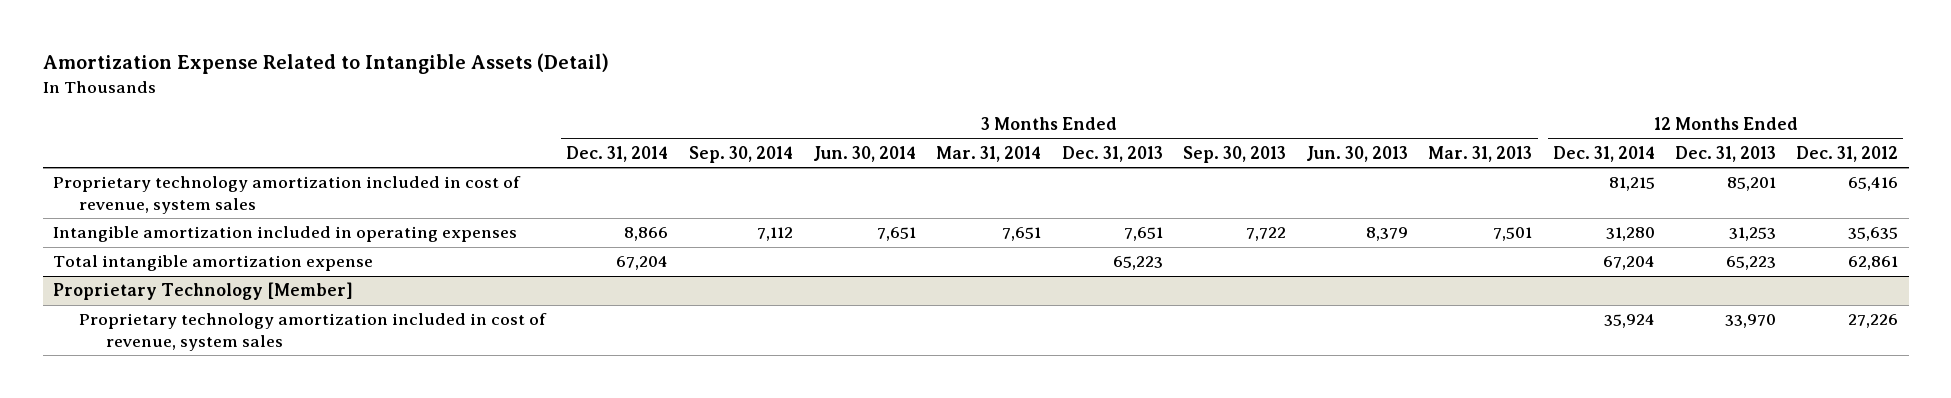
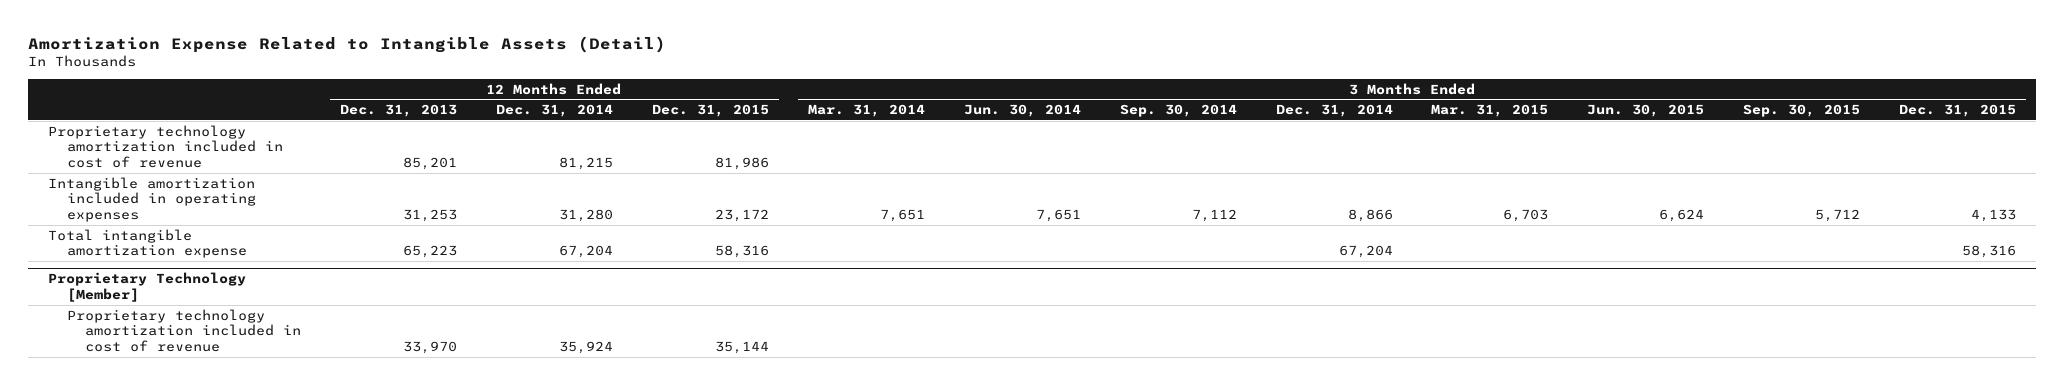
[1061,145,1163,162] Dec. 31, 2013 -> none
[1182,145,1286,163] Sep. 30, 2013 -> none
[1306,145,1409,162] Jun. 30, 2013 -> none
[1428,145,1533,162] Mar. 31, 2013 -> none
[1796,145,1899,162] Dec. 31, 2012 -> none
none -> [651,103,769,117] Dec. 31, 2015
none -> [1431,103,1549,117] Mar. 31, 2015
none -> [1587,103,1705,117] Jun. 30, 2015
none -> [1743,103,1861,117] Sep. 30, 2015
none -> [1899,103,2017,117] Dec. 31, 2015
[52,176,521,214] Proprietary technology amortization included in cost of revenue, system sales -> [47,124,283,168] Proprietary technology amortization included in cost of revenue
[79,313,548,351] Proprietary technology amortization included in cost of revenue, system sales -> [66,308,302,352] Proprietary technology amortization included in cost of revenue

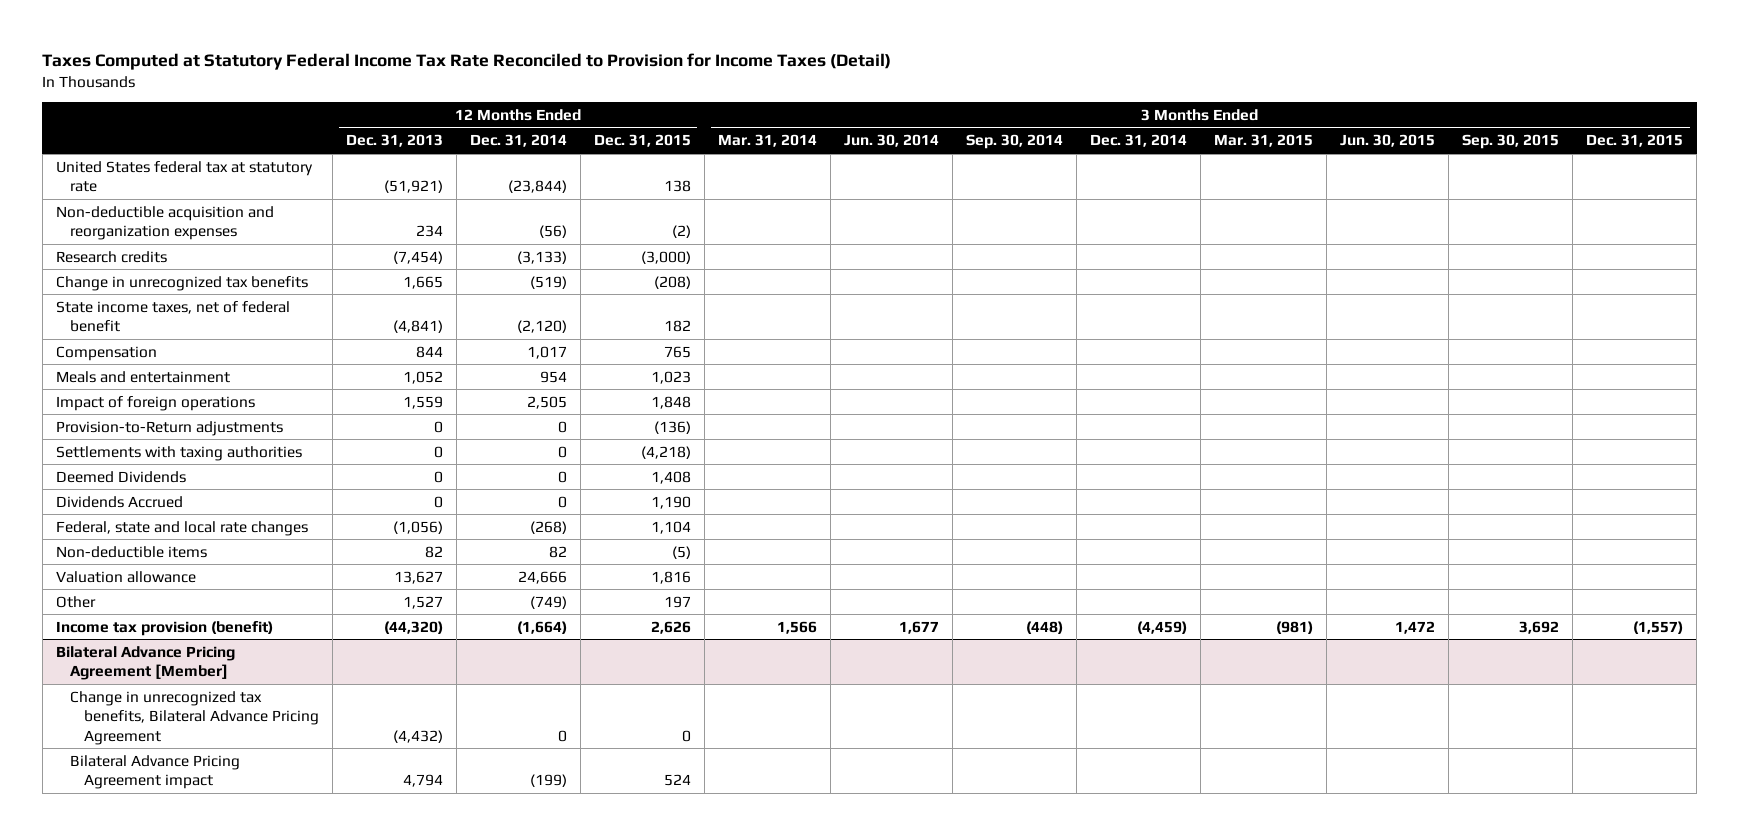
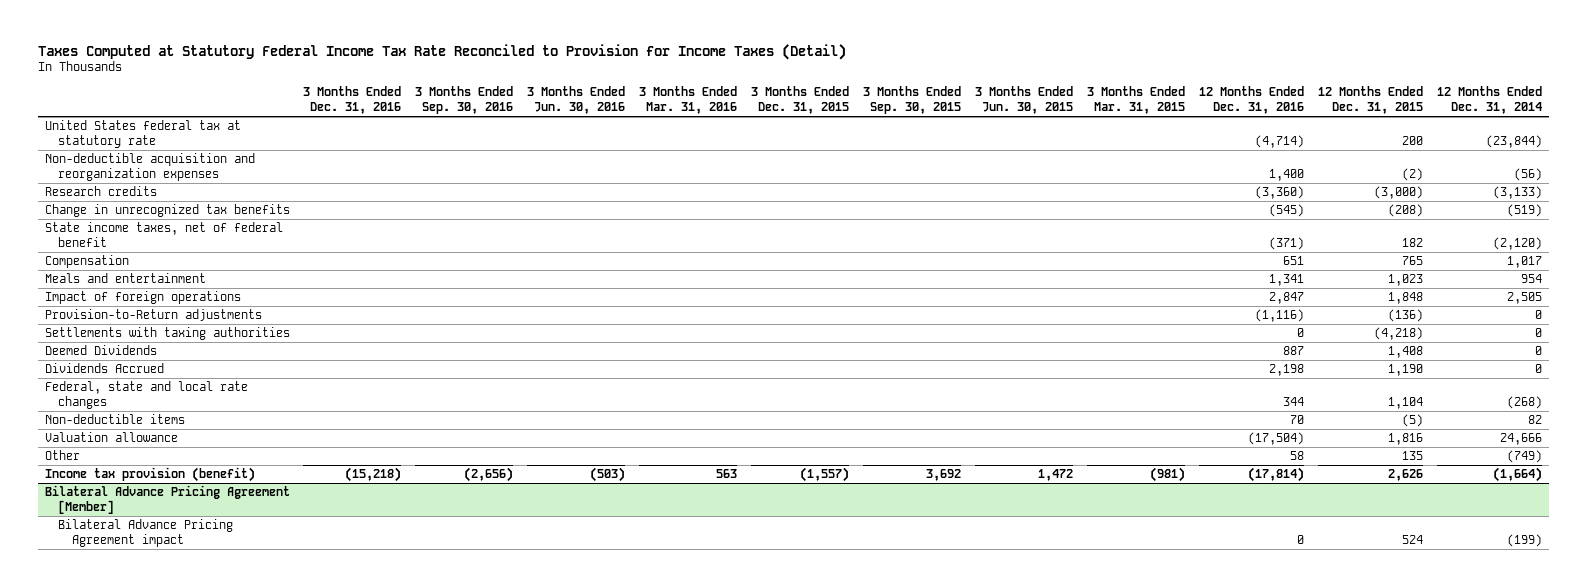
[345,134,443,148] Dec. 31, 2013 -> none
[717,134,817,148] Mar. 31, 2014 -> none
[843,134,939,148] Jun. 30, 2014 -> none
[965,134,1063,150] Sep. 30, 2014 -> none
[1089,134,1187,148] Dec. 31, 2014 -> none
none -> [303,86,402,115] 3 Months Ended Dec. 31, 2016
none -> [415,86,514,115] 3 Months Ended Sep. 30, 2016
none -> [527,86,626,115] 3 Months Ended Jun. 30, 2016
none -> [639,86,738,115] 3 Months Ended Mar. 31, 2016
none -> [1198,86,1304,115] 12 Months Ended Dec. 31, 2016
[663,180,691,193] 138 -> [1401,136,1423,146] 200
[663,595,691,608] 197 -> [1401,451,1423,461] 135
[69,690,319,745] Change in unrecognized tax benefits, Bilateral Advance Pricing Agreement -> none

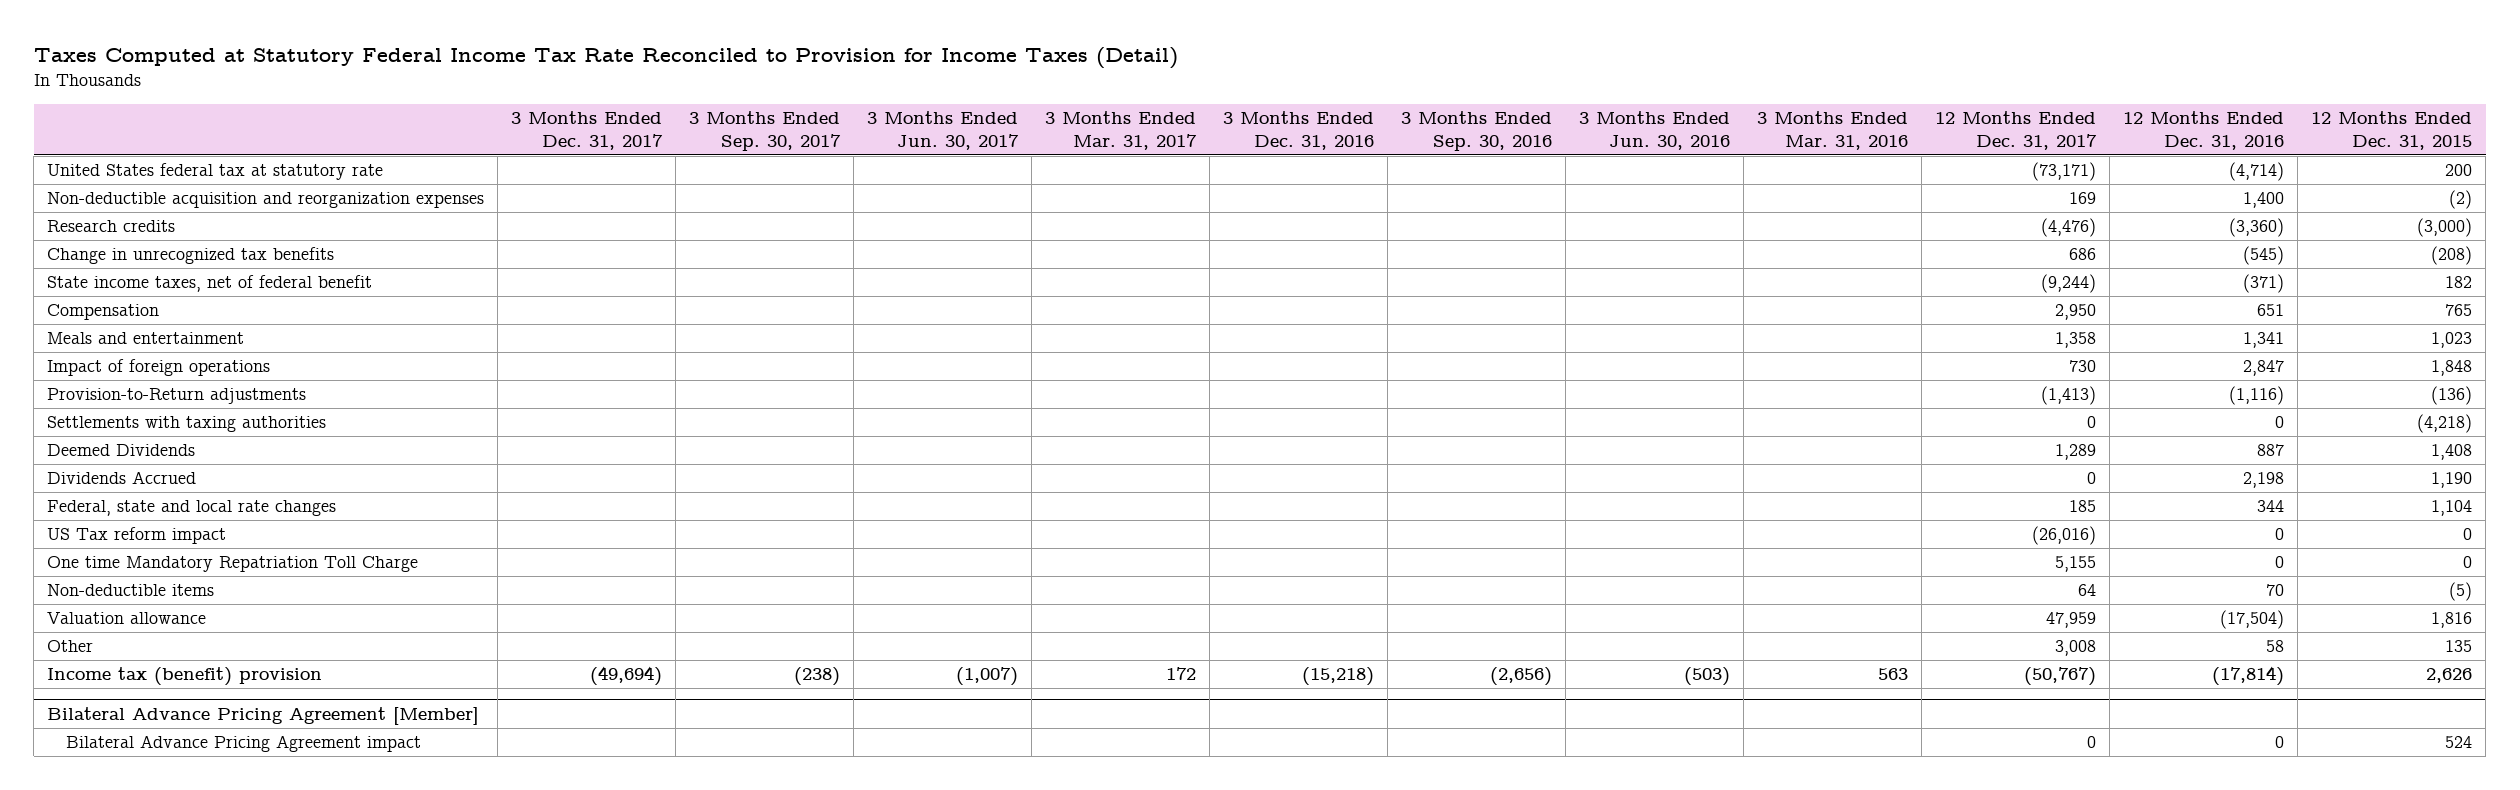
[751,86,850,115] 3 Months Ended Dec. 31, 2015 -> none
[863,86,962,115] 3 Months Ended Sep. 30, 2015 -> none
[975,86,1074,115] 3 Months Ended Jun. 30, 2015 -> none
[1087,86,1186,115] 3 Months Ended Mar. 31, 2015 -> none
[1436,86,1542,115] 12 Months Ended Dec. 31, 2014 -> none
none -> [511,111,664,151] 3 Months Ended Dec. 31, 2017
none -> [689,111,842,152] 3 Months Ended Sep. 30, 2017
none -> [867,111,1020,151] 3 Months Ended Jun. 30, 2017
none -> [1045,111,1198,151] 3 Months Ended Mar. 31, 2017
none -> [1935,111,2098,151] 12 Months Ended Dec. 31, 2017
none -> [47,527,227,545] US Tax reform impact
none -> [47,556,419,573] One time Mandatory Repatriation Toll Charge
[44,467,255,483] Income tax provision (benefit) -> [47,667,323,687] Income tax (benefit) provision

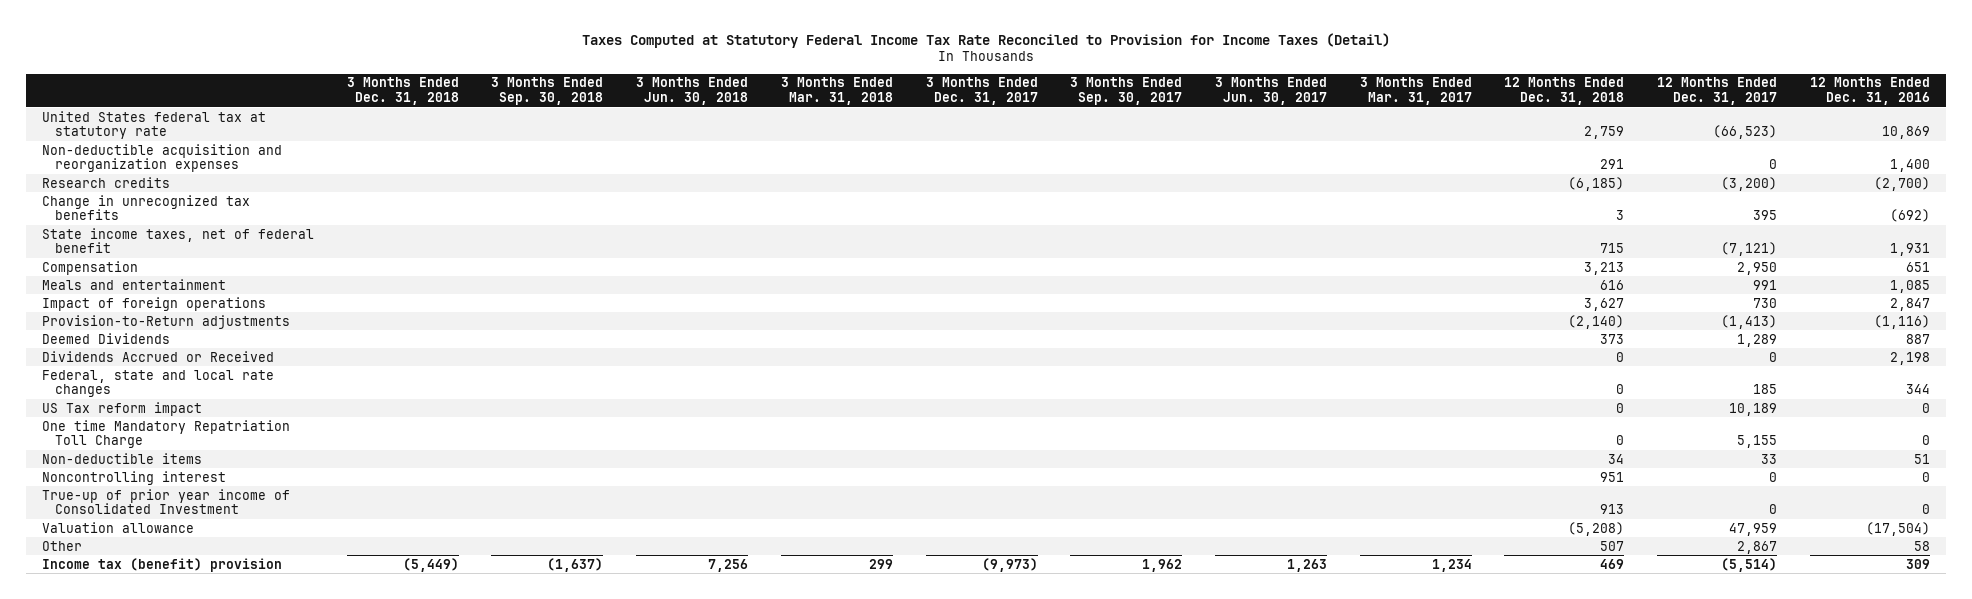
[1223,111,1375,151] 3 Months Ended Dec. 31, 2016 -> none
[1401,111,1553,152] 3 Months Ended Sep. 30, 2016 -> none
[1579,111,1731,151] 3 Months Ended Jun. 30, 2016 -> none
[1757,111,1909,151] 3 Months Ended Mar. 31, 2016 -> none
[2311,111,2473,151] 12 Months Ended Dec. 31, 2015 -> none
none -> [346,77,459,105] 3 Months Ended Dec. 31, 2018
none -> [491,77,604,105] 3 Months Ended Sep. 30, 2018
none -> [636,77,749,105] 3 Months Ended Jun. 30, 2018
none -> [780,77,893,105] 3 Months Ended Mar. 31, 2018
none -> [1504,77,1625,105] 12 Months Ended Dec. 31, 2018
[2032,162,2097,182] (73,171) -> [1713,125,1778,140] (66,523)
[2229,162,2285,182] (4,714) -> [1881,126,1930,140] 10,869
[2069,192,2097,205] 169 -> [1769,159,1778,170] 0
[2041,218,2097,238] (4,476) -> [1721,176,1778,191] (3,200)
[2229,218,2285,238] (3,360) -> [1873,176,1930,191] (2,700)
[2069,248,2097,261] 686 -> [1753,210,1778,221] 395
[2243,246,2285,266] (545) -> [1889,209,1930,223] (692)
[2041,274,2097,294] (9,244) -> [1721,242,1778,257] (7,121)
[2243,274,2285,294] (371) -> [1889,243,1930,257] 1,931
[2055,332,2097,349] 1,358 -> [1753,279,1778,290] 991
[2243,332,2285,349] 1,341 -> [1889,279,1930,293] 1,085
[47,416,327,433] Settlements with taxing authorities -> none
[47,471,197,485] Dividends Accrued -> [42,350,275,362] Dividends Accrued or Received
[2032,526,2097,546] (26,016) -> [1729,402,1778,416] 10,189
[2078,584,2097,597] 64 -> [1761,453,1778,464] 33
[2266,584,2285,597] 70 -> [1913,453,1930,464] 51
none -> [42,470,227,485] Noncontrolling interest
none -> [42,488,291,515] True-up of prior year income of Consolidated Investment
[47,706,480,725] Bilateral Advance Pricing Agreement [Member] -> none
[66,735,422,753] Bilateral Advance Pricing Agreement impact -> none
[2055,640,2097,657] 3,008 -> [1737,540,1778,554] 2,867
[590,666,663,687] (49,694) -> [981,557,1038,572] (9,973)
[794,667,841,687] (238) -> [1142,558,1183,572] 1,962
[956,667,1019,687] (1,007) -> [1286,558,1327,572] 1,263
[1166,667,1197,681] 172 -> [1431,558,1472,572] 1,234
[2024,667,2097,687] (50,767) -> [1721,557,1778,572] (5,514)
[2212,666,2285,687] (17,814) -> [1905,558,1930,569] 309

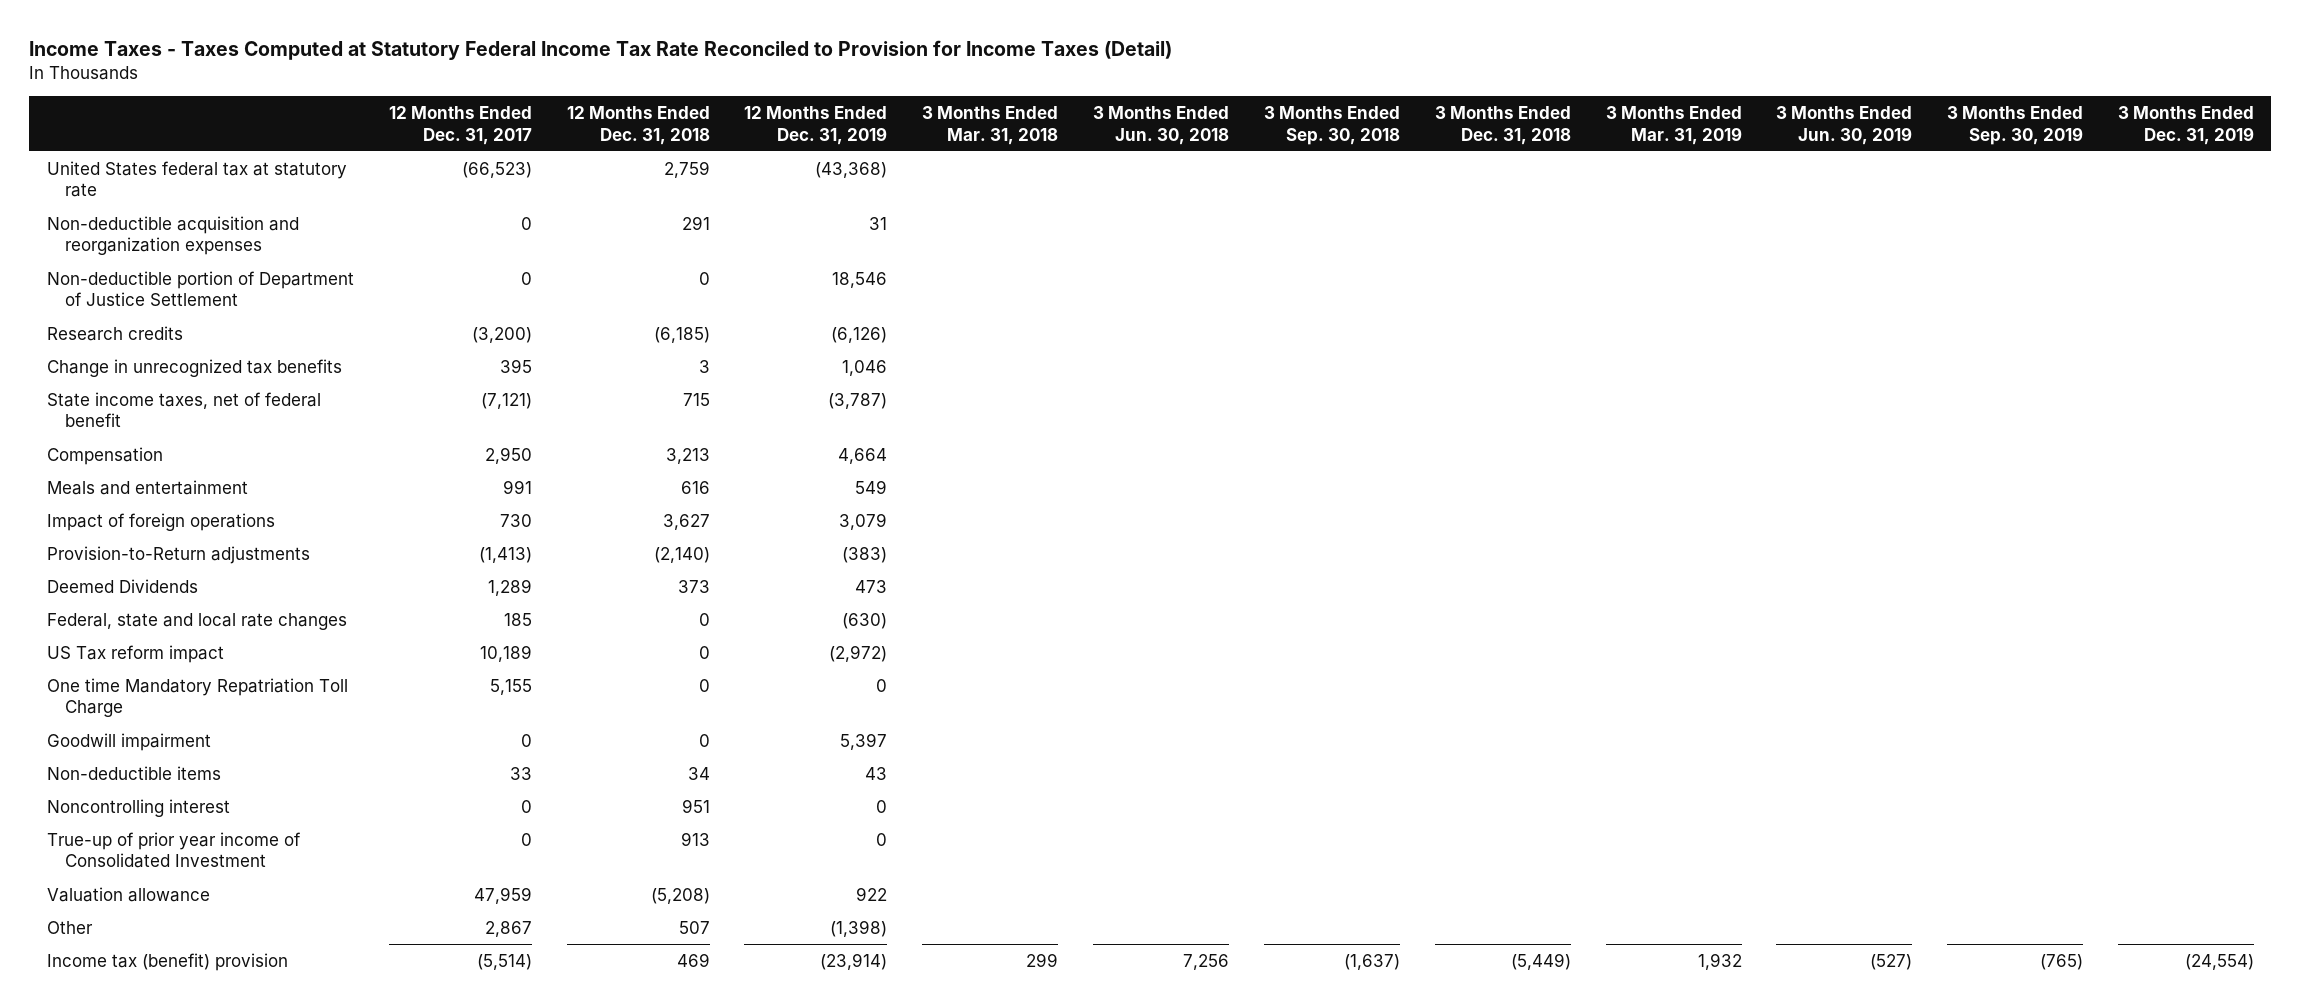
[581,32,1390,48] Taxes Computed at Statutory Federal Income Tax Rate Reconciled to Provision for Income Taxes (Detail) -> [29,40,1173,61] Income Taxes - Taxes Computed at Statutory Federal Income Tax Rate Reconciled to Provision for Income Taxes (Detail)
[925,77,1038,105] 3 Months Ended Dec. 31, 2017 -> none
[1070,77,1183,105] 3 Months Ended Sep. 30, 2017 -> none
[1214,77,1327,105] 3 Months Ended Jun. 30, 2017 -> none
[1359,77,1472,105] 3 Months Ended Mar. 31, 2017 -> none
[1809,77,1930,105] 12 Months Ended Dec. 31, 2016 -> none
none -> [744,106,888,145] 12 Months Ended Dec. 31, 2019
none -> [1605,106,1742,145] 3 Months Ended Mar. 31, 2019
none -> [1776,106,1913,145] 3 Months Ended Jun. 30, 2019
none -> [1947,106,2084,145] 3 Months Ended Sep. 30, 2019
none -> [2118,106,2255,145] 3 Months Ended Dec. 31, 2019
none -> [46,270,354,307] Non-deductible portion of Department of Justice Settlement
[42,350,275,362] Dividends Accrued or Received -> none
none -> [46,732,211,751] Goodwill impairment

